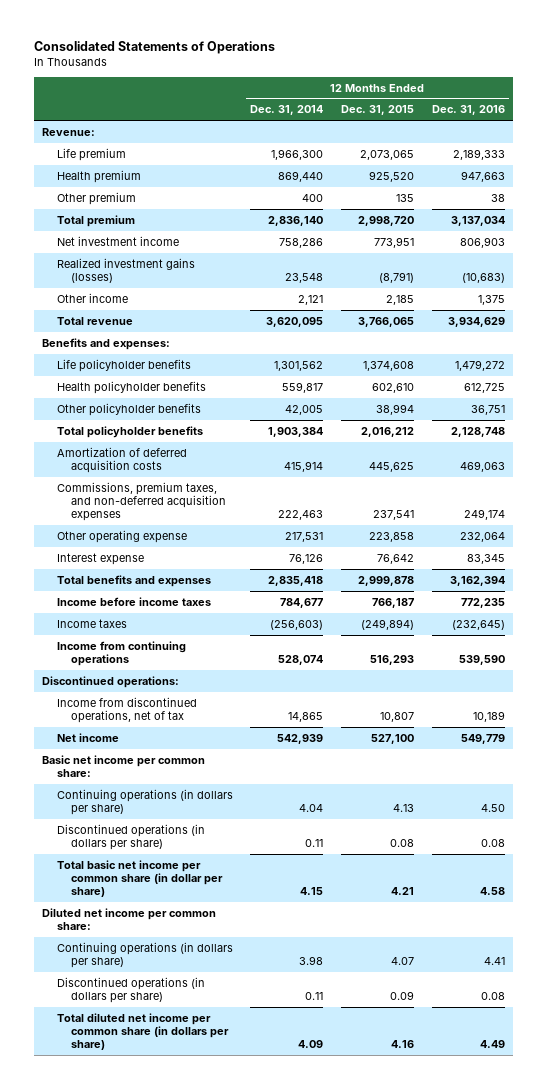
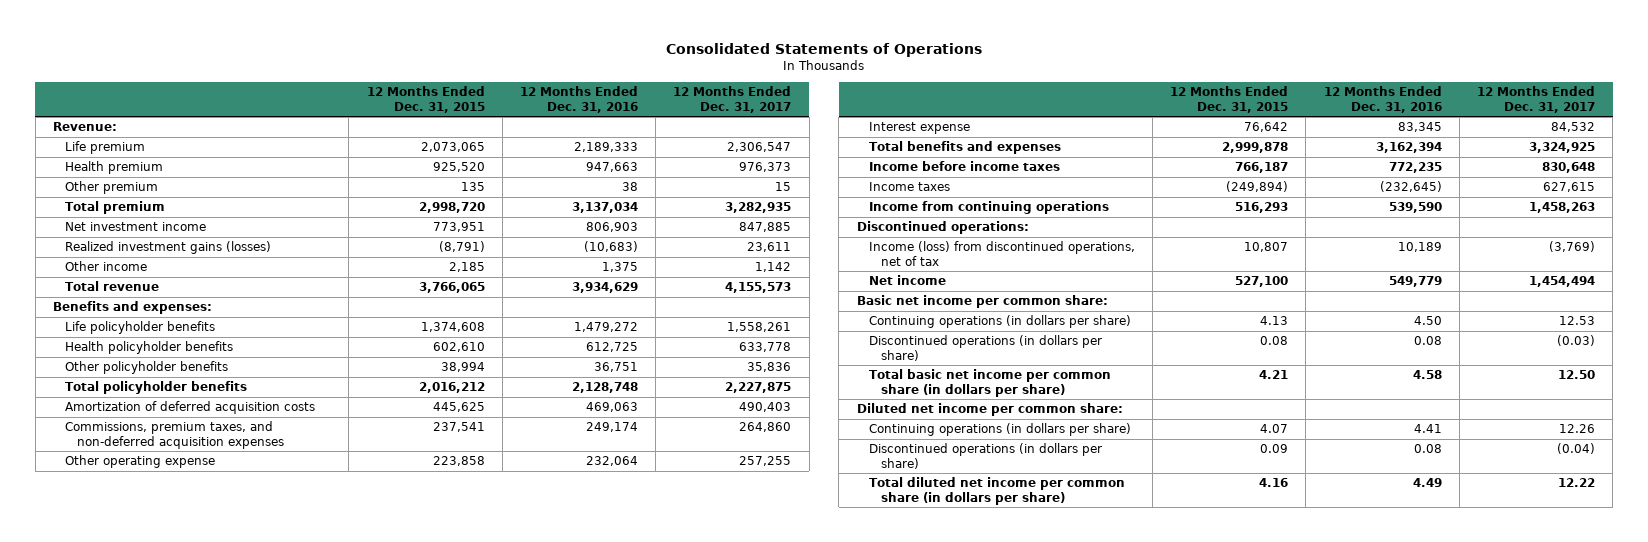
[250,105,324,116] Dec. 31, 2014 -> none
none -> [673,86,792,113] 12 Months Ended Dec. 31, 2017
[56,696,197,724] Income from discontinued operations, net of tax -> [868,241,1135,266] Income (loss) from discontinued operations, net of tax
[56,859,223,898] Total basic net income per common share (in dollar per share) -> [868,369,1111,397] Total basic net income per common share (in dollars per share)

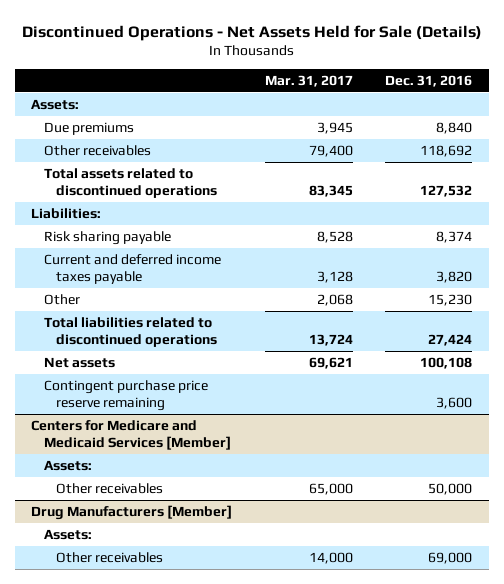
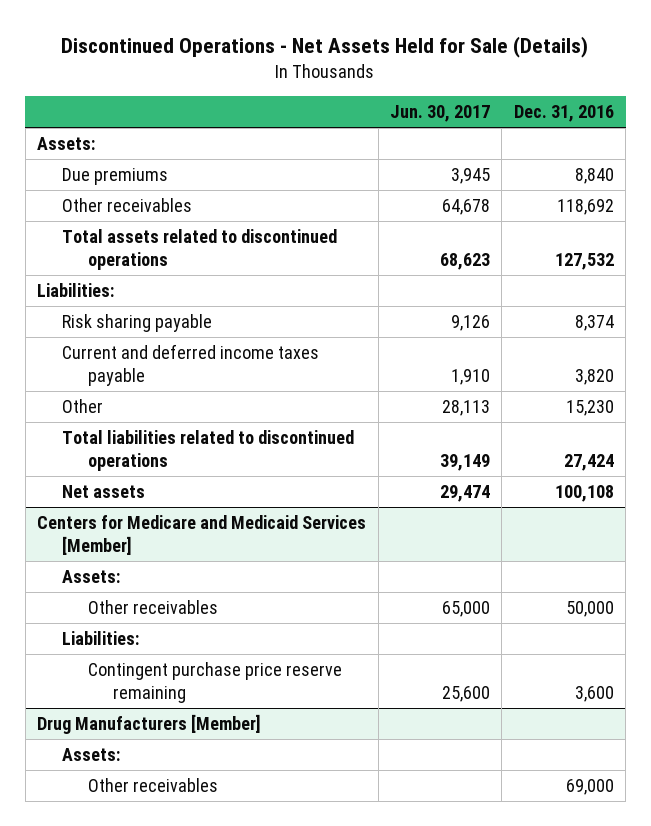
[264,75,353,88] Mar. 31, 2017 -> none
none -> [389,105,490,123] Jun. 30, 2017
[43,379,208,412] Contingent purchase price reserve remaining -> none
none -> [62,631,140,646] Liabilities:
none -> [87,662,342,703] Contingent purchase price reserve remaining

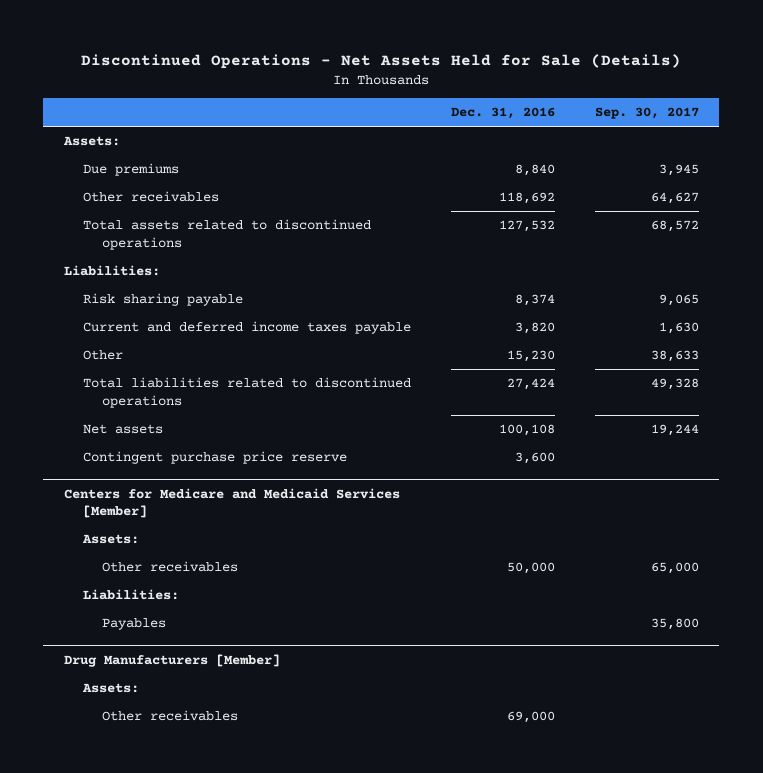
[389,105,490,123] Jun. 30, 2017 -> none
none -> [595,107,700,120] Sep. 30, 2017
none -> [82,451,347,465] Contingent purchase price reserve
[87,662,342,703] Contingent purchase price reserve remaining -> none
none -> [102,618,167,631] Payables

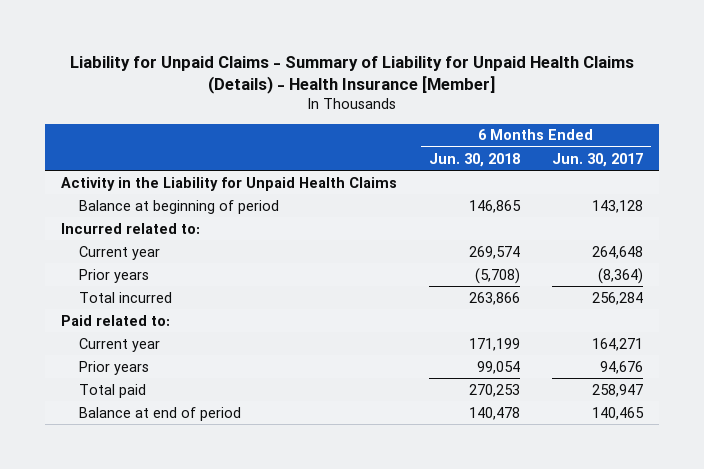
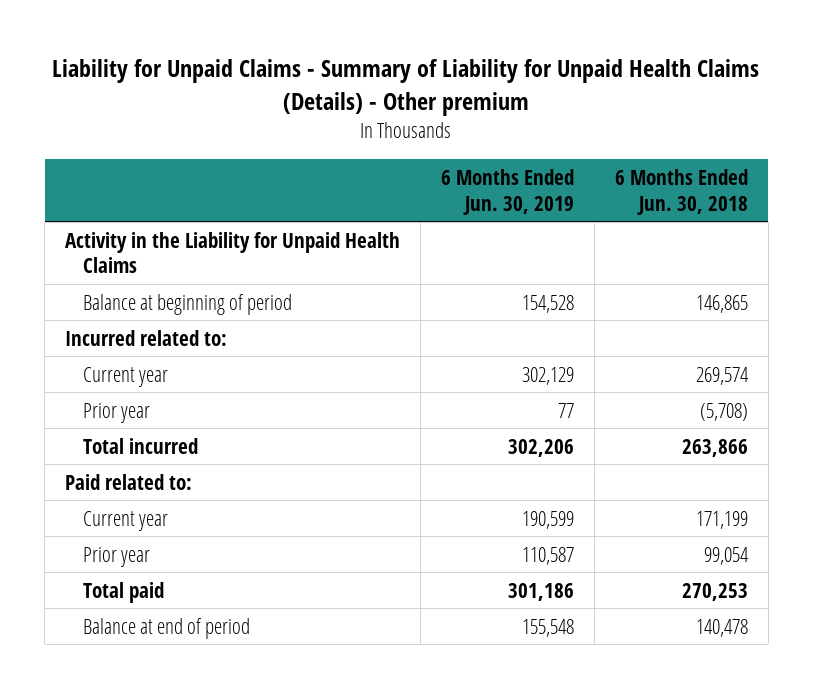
[70,55,635,94] Liability for Unpaid Claims - Summary of Liability for Unpaid Health Claims (Details) - Health Insurance [Member] -> [52,59,760,117] Liability for Unpaid Claims - Summary of Liability for Unpaid Health Claims (Details) - Other premium
[551,152,643,167] Jun. 30, 2017 -> none
none -> [440,169,574,215] 6 Months Ended Jun. 30, 2019
[78,268,149,283] Prior years -> [83,402,151,423] Prior year
[78,360,149,375] Prior years -> [83,546,151,567] Prior year

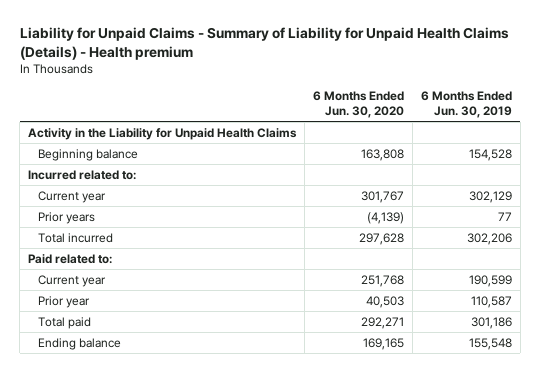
[52,59,760,117] Liability for Unpaid Claims - Summary of Liability for Unpaid Health Claims (Details) - Other premium -> [19,27,509,60] Liability for Unpaid Claims - Summary of Liability for Unpaid Health Claims (Details) - Health premium
[614,169,748,215] 6 Months Ended Jun. 30, 2018 -> none
none -> [312,90,404,118] 6 Months Ended Jun. 30, 2020
[83,293,293,315] Balance at beginning of period -> [37,148,138,161] Beginning balance
[83,402,151,423] Prior year -> [37,211,95,224] Prior years
[83,617,251,639] Balance at end of period -> [37,337,121,350] Ending balance

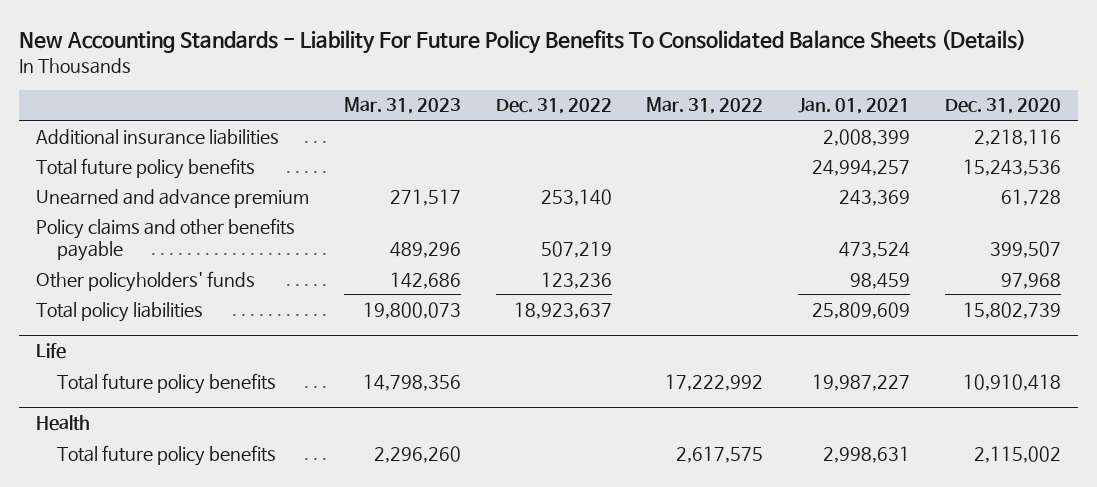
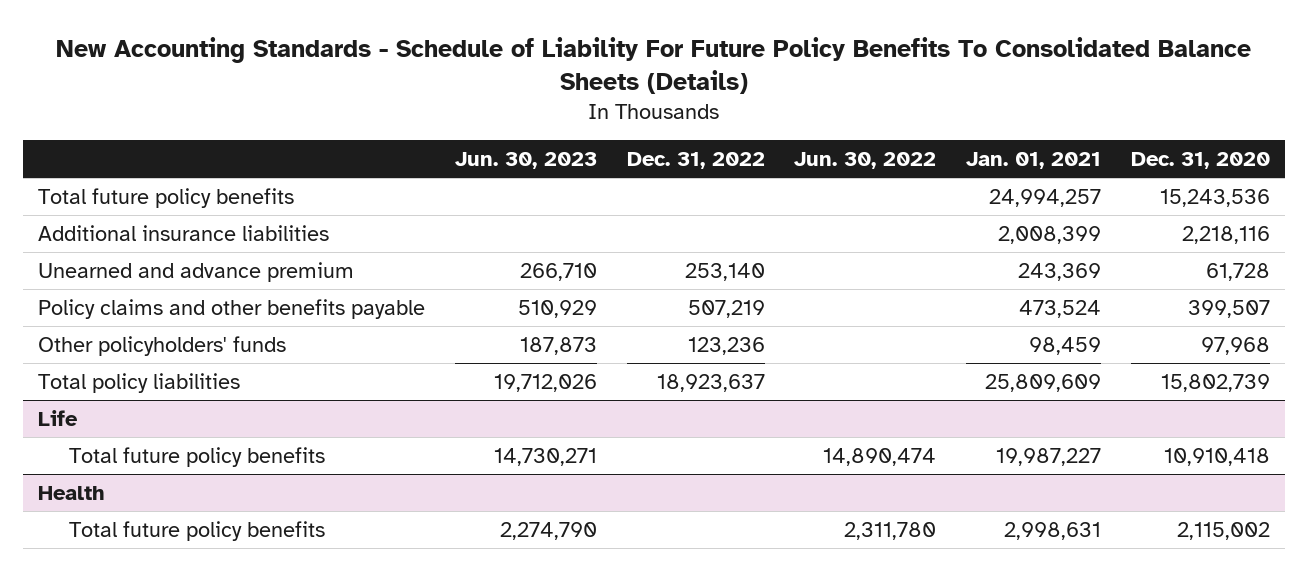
[19,29,1027,55] New Accounting Standards - Liability For Future Policy Benefits To Consolidated Balance Sheets (Details) -> [56,36,1252,94] New Accounting Standards - Schedule of Liability For Future Policy Benefits To Consolidated Balance Sheets (Details)
[344,97,462,115] Mar. 31, 2023 -> none
[646,97,764,115] Mar. 31, 2022 -> none
none -> [454,152,597,170] Jun. 30, 2023
none -> [794,152,937,170] Jun. 30, 2022
[36,128,280,145] Additional insurance liabilities -> [38,224,330,241] Additional insurance liabilities

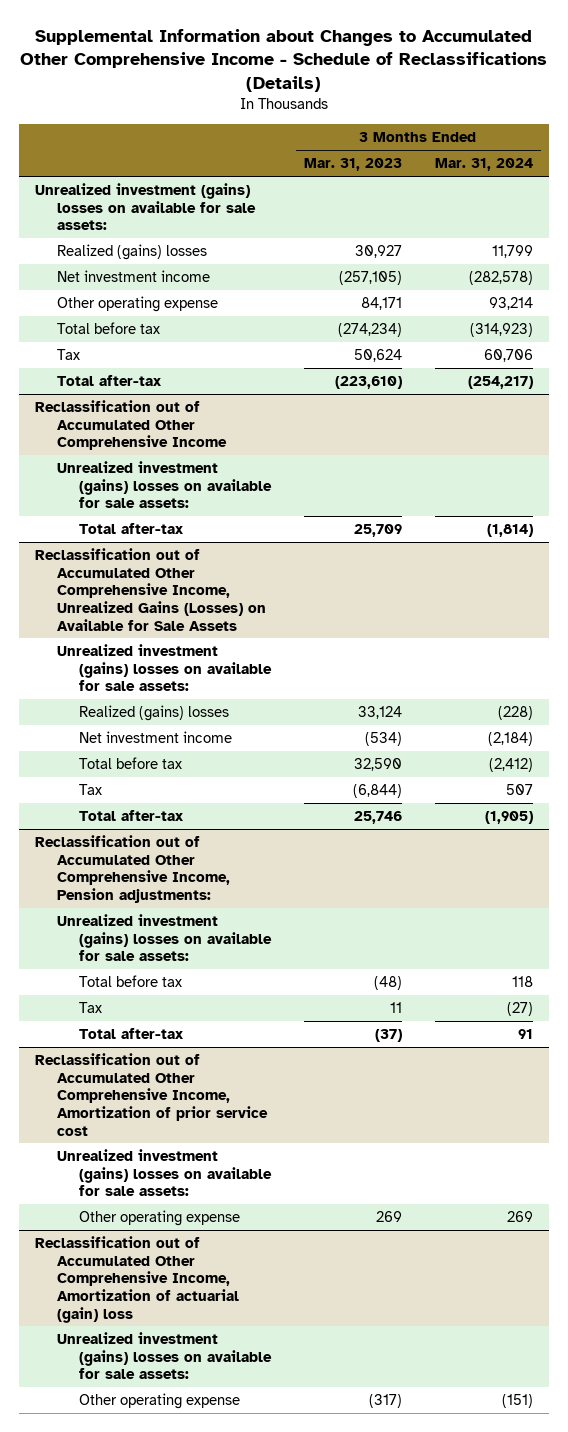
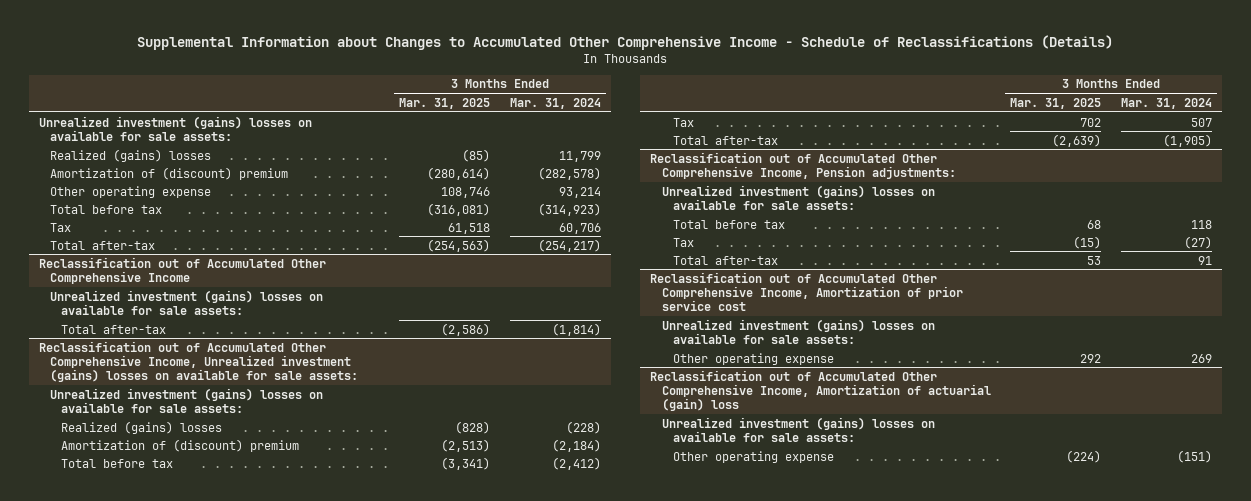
[304,158,403,172] Mar. 31, 2023 -> none
none -> [398,97,490,109] Mar. 31, 2025
[57,270,211,283] Net investment income -> [49,166,288,180] Amortization of (discount) premium
[34,548,267,631] Reclassification out of Accumulated Other Comprehensive Income, Unrealized Gains (Losses) on Available for Sale Assets -> [38,340,358,383] Reclassification out of Accumulated Other Comprehensive Income, Unrealized investment (gains) losses on available for sale assets:
[79,731,233,744] Net investment income -> [61,438,300,452] Amortization of (discount) premium

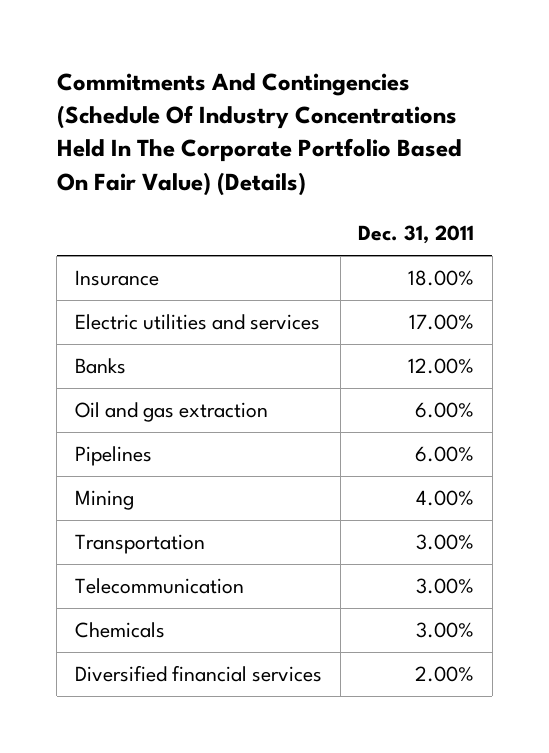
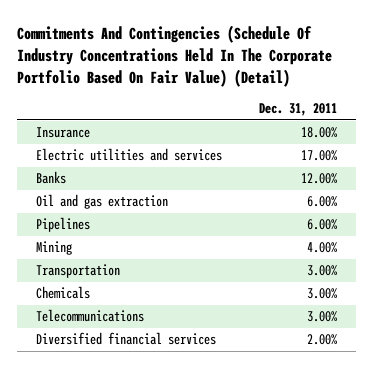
[56,73,462,196] Commitments And Contingencies (Schedule Of Industry Concentrations Held In The Corporate Portfolio Based On Fair Value) (Details) -> [17,25,333,87] Commitments And Contingencies (Schedule Of Industry Concentrations Held In The Corporate Portfolio Based On Fair Value) (Detail)
[75,578,245,595] Telecommunication -> none
none -> [36,309,145,323] Telecommunications

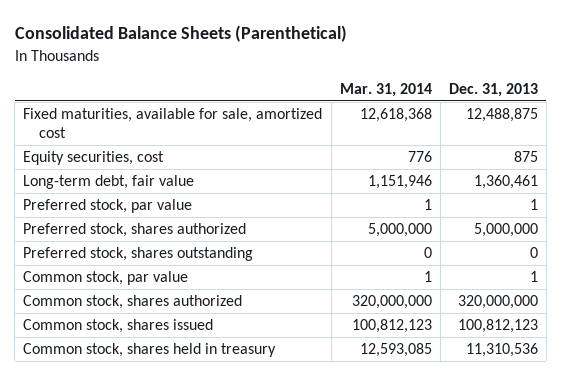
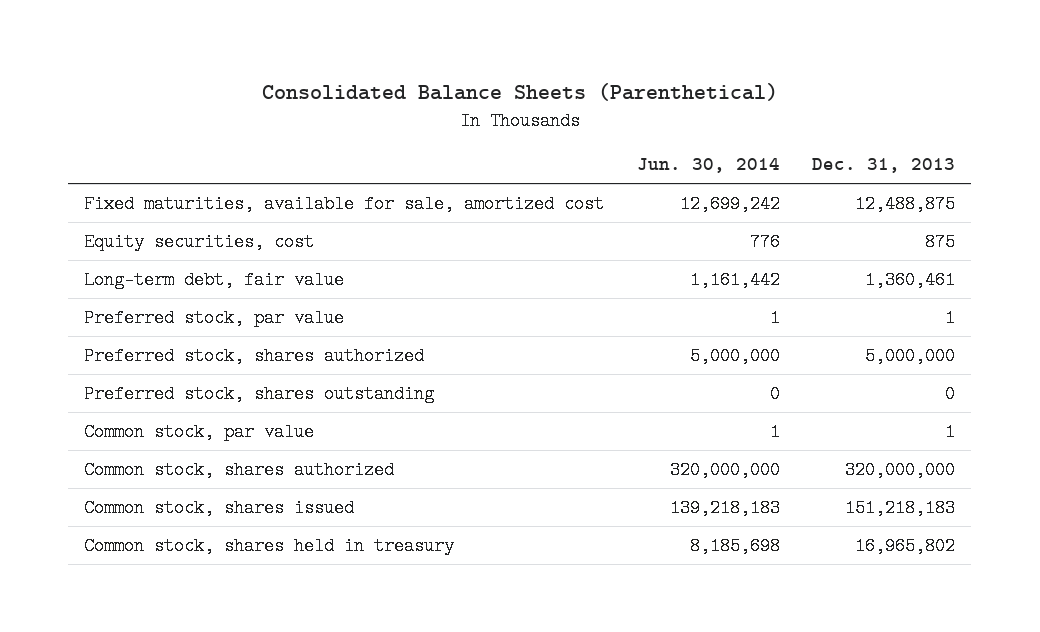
[339,82,432,97] Mar. 31, 2014 -> none
none -> [636,158,780,174] Jun. 30, 2014
[457,319,538,334] 100,812,123 -> [845,498,956,517] 151,218,183
[465,343,538,358] 11,310,536 -> [855,536,956,555] 16,965,802

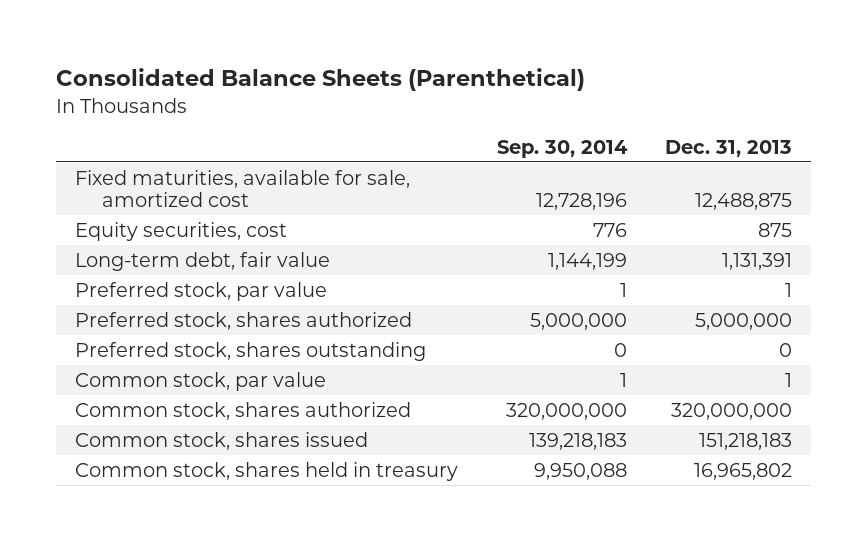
[636,158,780,174] Jun. 30, 2014 -> none
none -> [496,139,628,158] Sep. 30, 2014
[865,270,956,289] 1,360,461 -> [722,252,793,270] 1,131,391

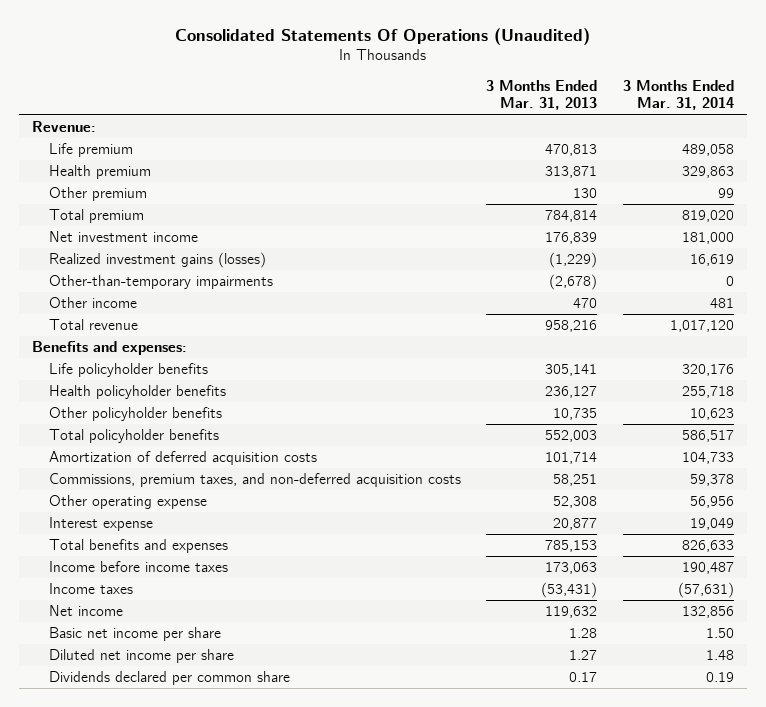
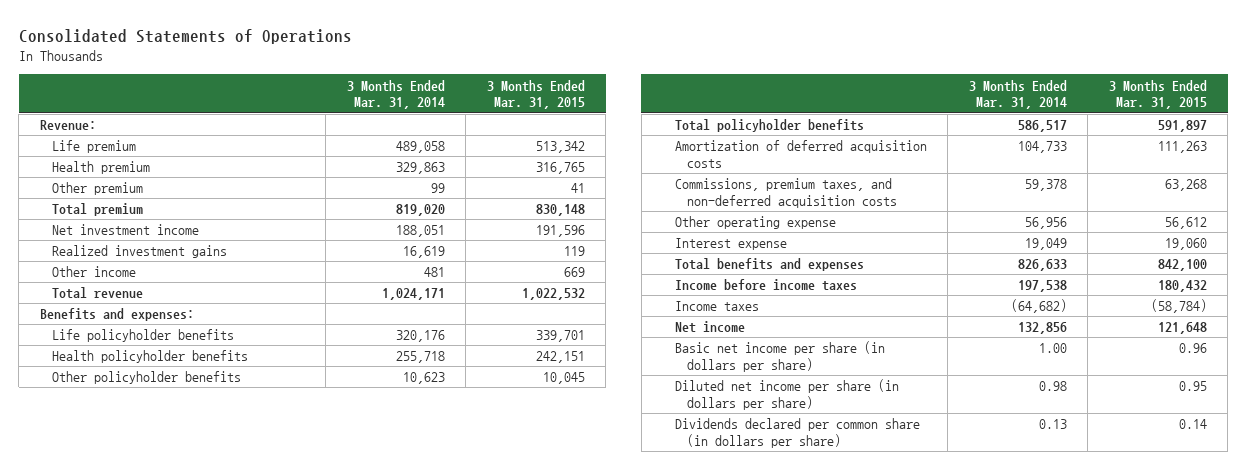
[174,28,590,46] Consolidated Statements Of Operations (Unaudited) -> [18,28,352,44] Consolidated Statements of Operations
[486,79,598,111] 3 Months Ended Mar. 31, 2013 -> none
none -> [486,79,585,110] 3 Months Ended Mar. 31, 2015
[48,275,273,290] Other-than-temporary impairments -> none
[681,232,734,245] 181,000 -> [395,225,445,238] 188,051
[48,252,266,269] Realized investment gains (losses) -> [52,245,228,259] Realized investment gains
[669,320,734,333] 1,017,120 -> [381,288,445,301] 1,024,171
[681,562,734,575] 190,487 -> [1017,280,1067,293] 197,538
[677,582,734,599] (57,631) -> [1010,299,1067,314] (64,682)
[48,627,221,642] Basic net income per share -> [674,341,885,373] Basic net income per share (in dollars per share)
[705,628,734,639] 1.50 -> [1038,343,1067,354] 1.00
[48,649,234,664] Diluted net income per share -> [674,379,899,411] Diluted net income per share (in dollars per share)
[705,650,734,661] 1.48 -> [1038,381,1067,392] 0.98
[48,671,290,686] Dividends declared per common share -> [674,418,920,449] Dividends declared per common share (in dollars per share)
[705,672,734,683] 0.19 -> [1038,419,1067,430] 0.13

